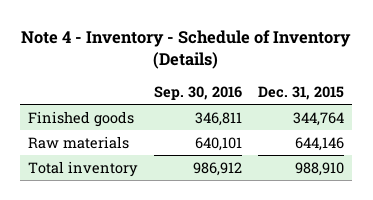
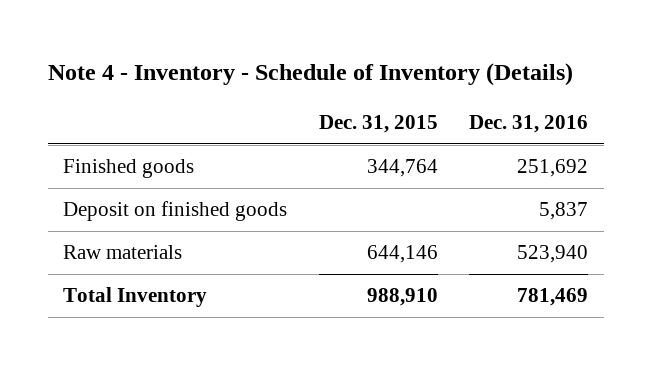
[153,86,242,101] Sep. 30, 2016 -> none
none -> [469,115,589,134] Dec. 31, 2016
none -> [63,201,288,222] Deposit on finished goods
[28,160,139,177] Total inventory -> [63,287,208,308] Total Inventory

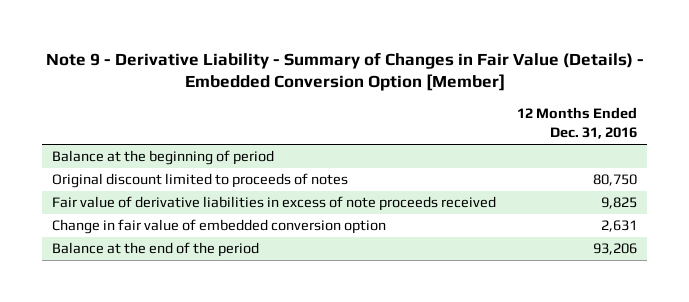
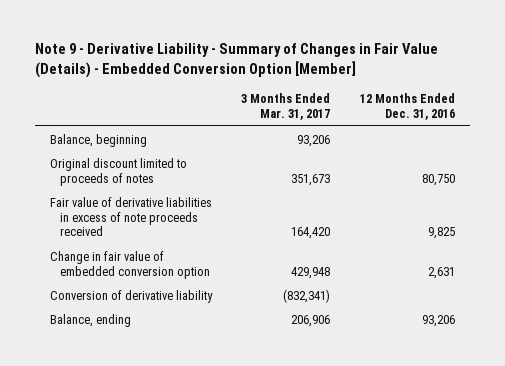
none -> [241,92,331,120] 3 Months Ended Mar. 31, 2017
[52,150,275,166] Balance at the beginning of period -> [49,133,147,147] Balance, beginning
none -> [49,289,213,303] Conversion of derivative liability
[52,242,260,258] Balance at the end of the period -> [49,313,131,327] Balance, ending

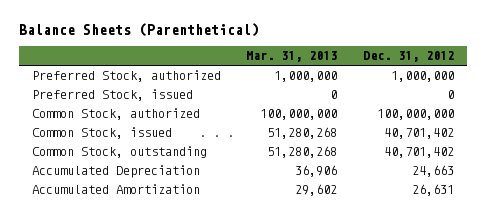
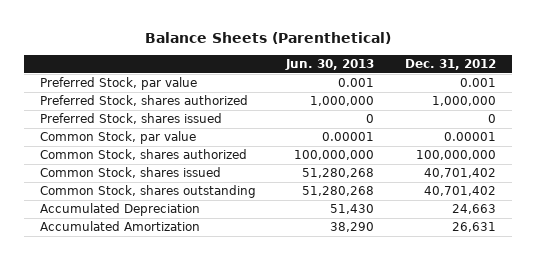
[246,51,338,63] Mar. 31, 2013 -> none
none -> [285,59,375,71] Jun. 30, 2013
none -> [39,77,197,91] Preferred Stock, par value
[32,70,222,83] Preferred Stock, authorized -> [39,95,248,107] Preferred Stock, shares authorized
[32,89,194,102] Preferred Stock, issued -> [39,113,222,125] Preferred Stock, shares issued
none -> [39,131,196,145] Common Stock, par value
[32,108,201,121] Common Stock, authorized -> [39,149,247,161] Common Stock, shares authorized
[32,127,173,140] Common Stock, issued -> [39,167,221,179] Common Stock, shares issued
[32,146,208,159] Common Stock, outstanding -> [39,185,256,199] Common Stock, shares outstanding

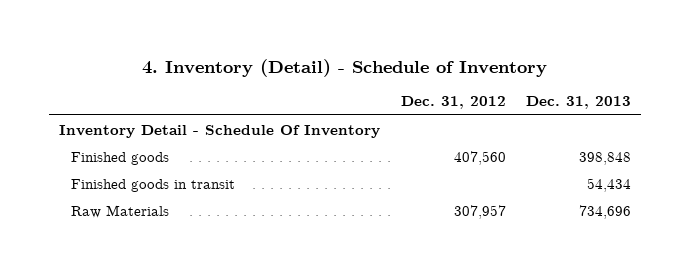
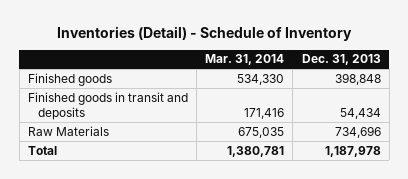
[142,58,548,77] 4. Inventory (Detail) - Schedule of Inventory -> [57,25,353,41] Inventories (Detail) - Schedule of Inventory
[400,96,506,110] Dec. 31, 2012 -> none
none -> [205,54,285,66] Mar. 31, 2014
[59,124,381,138] Inventory Detail - Schedule Of Inventory -> none
[71,178,236,192] Finished goods in transit -> [27,91,188,120] Finished goods in transit and deposits
none -> [27,145,57,155] Total

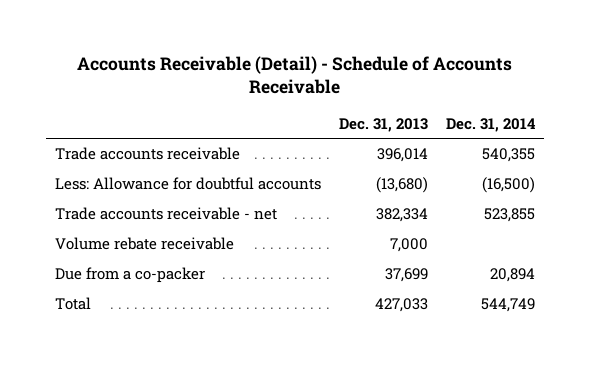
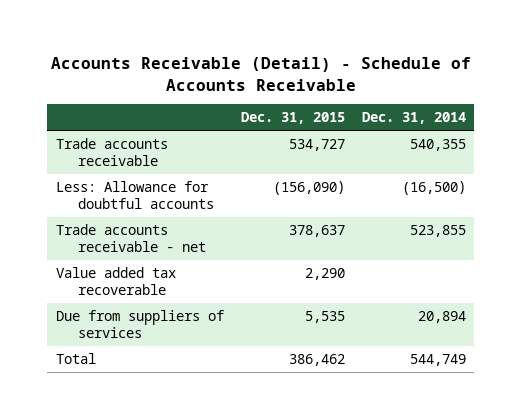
[339,117,429,132] Dec. 31, 2013 -> none
none -> [240,112,345,125] Dec. 31, 2015
[55,237,235,251] Volume rebate receivable -> none
none -> [55,267,176,296] Value added tax recoverable
[55,267,206,284] Due from a co-packer -> [55,310,224,339] Due from suppliers of services

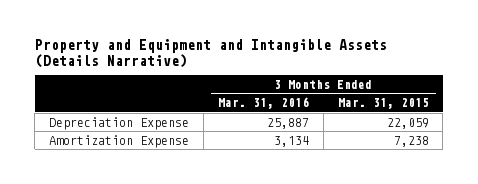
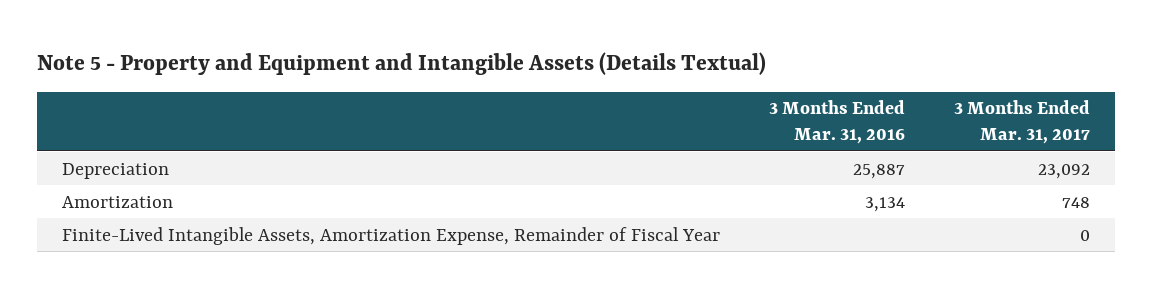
[34,39,387,68] Property and Equipment and Intangible Assets (Details Narrative) -> [37,52,767,76] Note 5 - Property and Equipment and Intangible Assets (Details Textual)
[337,98,429,110] Mar. 31, 2015 -> none
none -> [954,100,1091,145] 3 Months Ended Mar. 31, 2017
[49,116,190,130] Depreciation Expense -> [61,162,169,179] Depreciation
[49,134,190,148] Amortization Expense -> [61,195,173,208] Amortization
none -> [61,226,720,245] Finite-Lived Intangible Assets, Amortization Expense, Remainder of Fiscal Year

